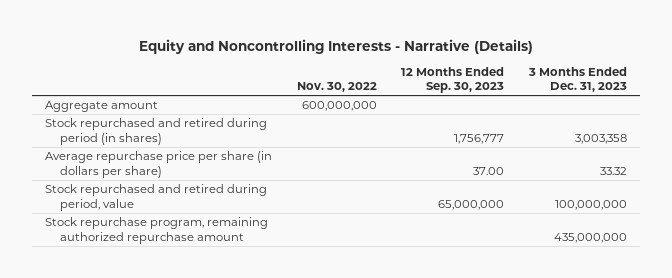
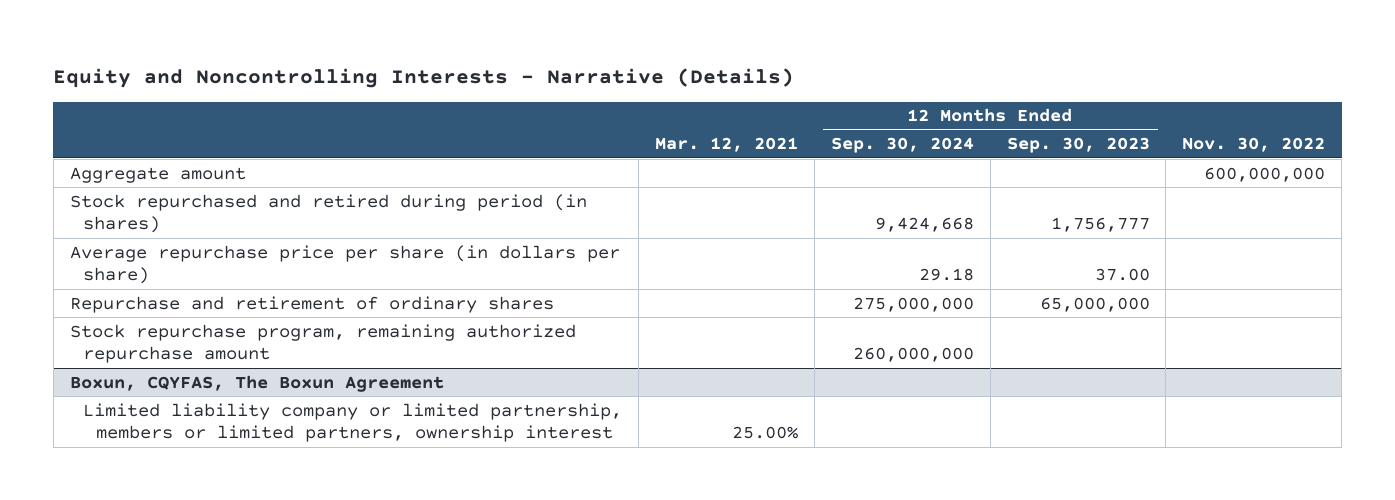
[528,66,628,93] 3 Months Ended Dec. 31, 2023 -> none
none -> [654,137,798,153] Mar. 12, 2021
none -> [830,137,974,154] Sep. 30, 2024
[44,184,267,211] Stock repurchased and retired during period, value -> [69,295,554,313] Repurchase and retirement of ordinary shares
none -> [69,374,444,392] Boxun, CQYFAS, The Boxun Agreement
none -> [83,402,623,443] Limited liability company or limited partnership, members or limited partners, ownership interest

